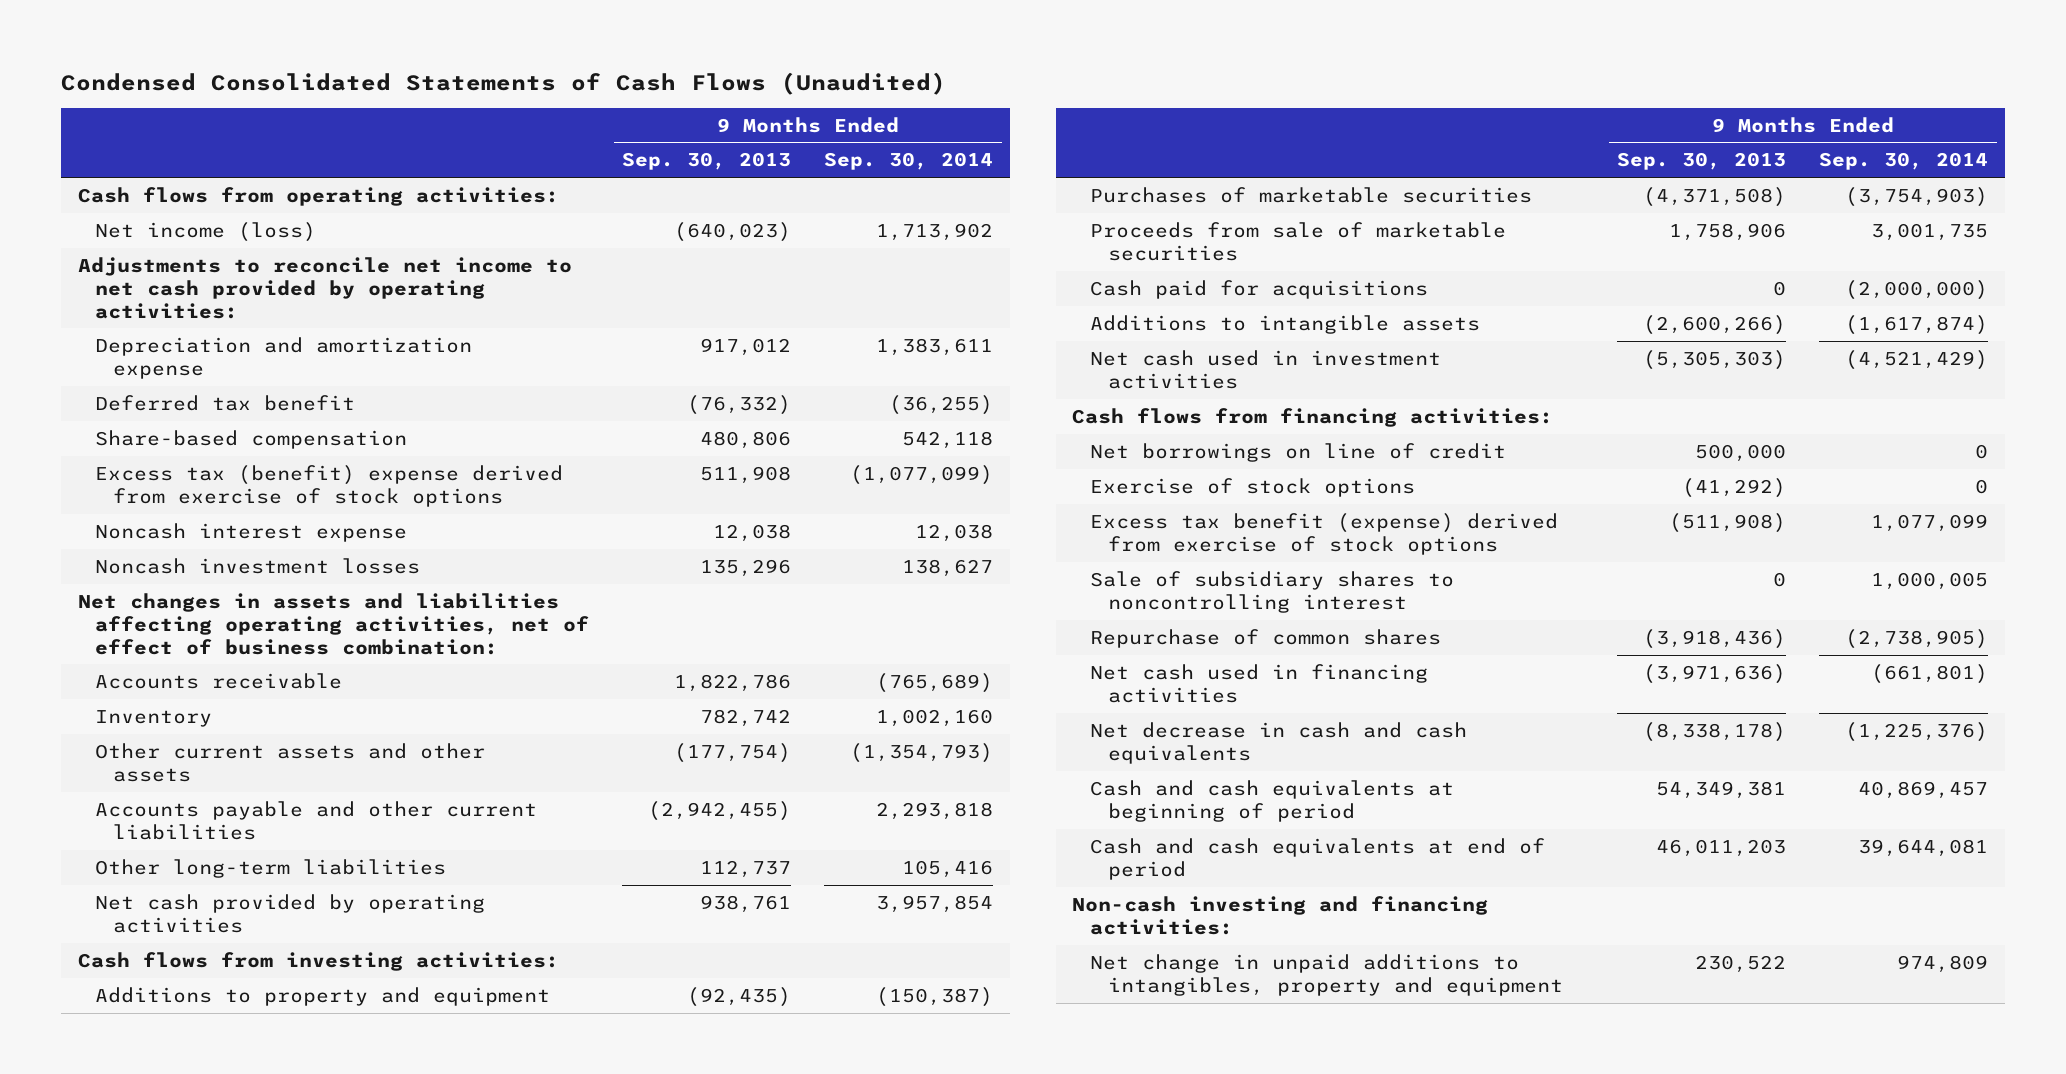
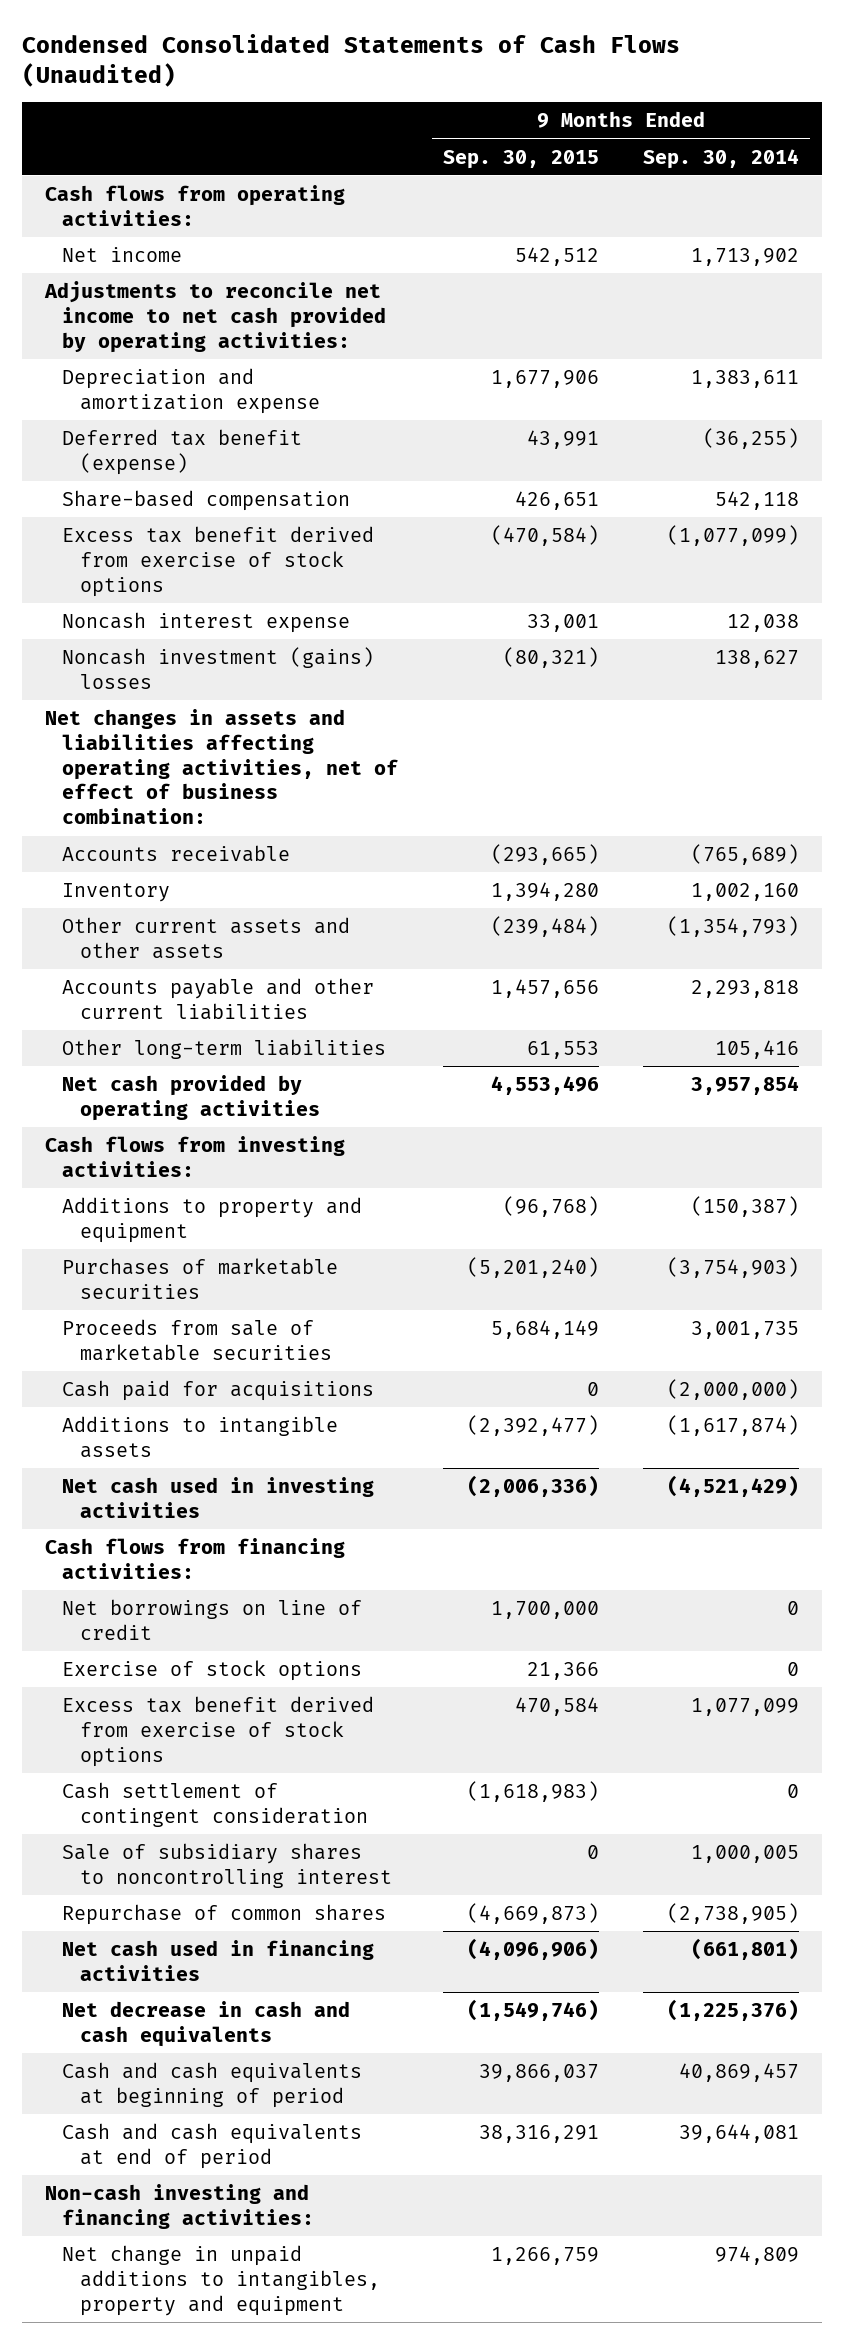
[622,152,792,171] Sep. 30, 2013 -> none
none -> [442,149,599,169] Sep. 30, 2015
[95,221,317,242] Net income (loss) -> [62,246,183,262] Net income
[95,394,356,411] Deferred tax benefit -> [62,428,303,475] Deferred tax benefit (expense)
[95,464,564,507] Excess tax (benefit) expense derived from exercise of stock options -> [62,525,375,597] Excess tax benefit derived from exercise of stock options
[95,557,421,574] Noncash investment losses -> [62,646,375,689] Noncash investment (gains) losses
[1090,349,1442,389] Net cash used in investment activities -> [62,1476,375,1518] Net cash used in investing activities
[1090,512,1559,555] Excess tax benefit (expense) derived from exercise of stock options -> [62,1695,375,1767] Excess tax benefit derived from exercise of stock options
none -> [62,1781,368,1827] Cash settlement of contingent consideration

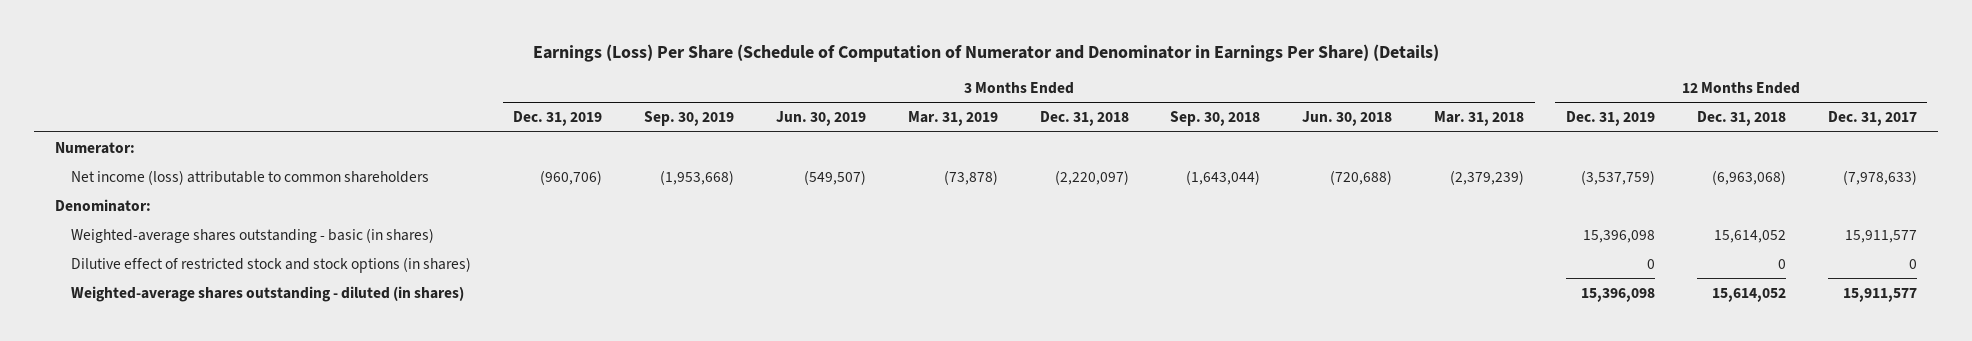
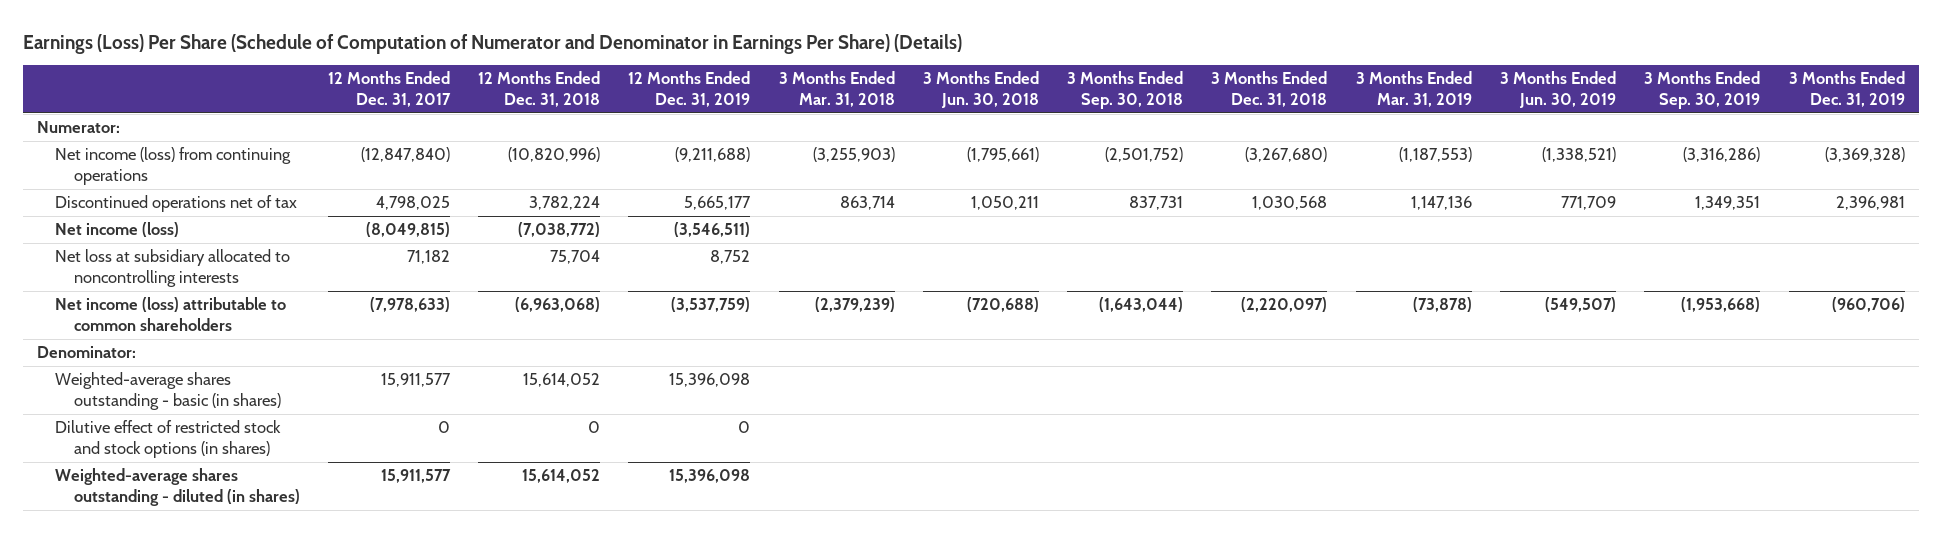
none -> [55,147,292,186] Net income (loss) from continuing operations
none -> [55,195,298,213] Discontinued operations net of tax
none -> [55,222,180,238] Net income (loss)
none -> [55,249,291,288] Net loss at subsidiary allocated to noncontrolling interests

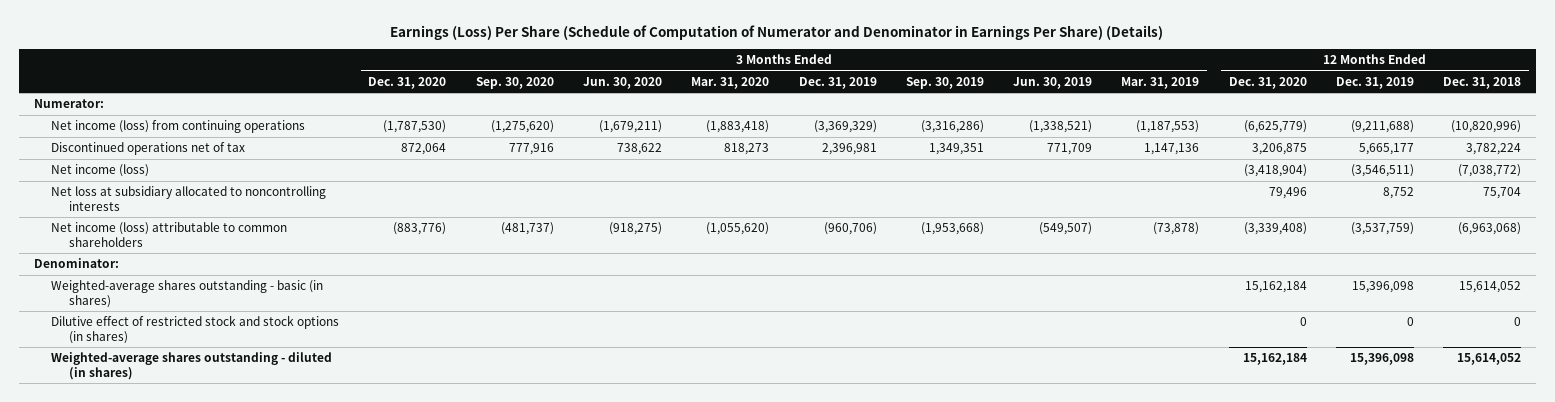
[327,71,451,108] 12 Months Ended Dec. 31, 2017 -> none
[778,71,895,108] 3 Months Ended Mar. 31, 2018 -> none
[922,71,1039,109] 3 Months Ended Jun. 30, 2018 -> none
[1067,71,1184,110] 3 Months Ended Sep. 30, 2018 -> none
[1211,71,1328,108] 3 Months Ended Dec. 31, 2018 -> none
none -> [368,76,447,89] Dec. 31, 2020
none -> [475,76,554,89] Sep. 30, 2020
none -> [582,76,662,89] Jun. 30, 2020
none -> [691,76,770,89] Mar. 31, 2020
none -> [1228,76,1307,89] Dec. 31, 2020
[1824,147,1905,163] (3,369,328) -> [813,120,877,134] (3,369,329)

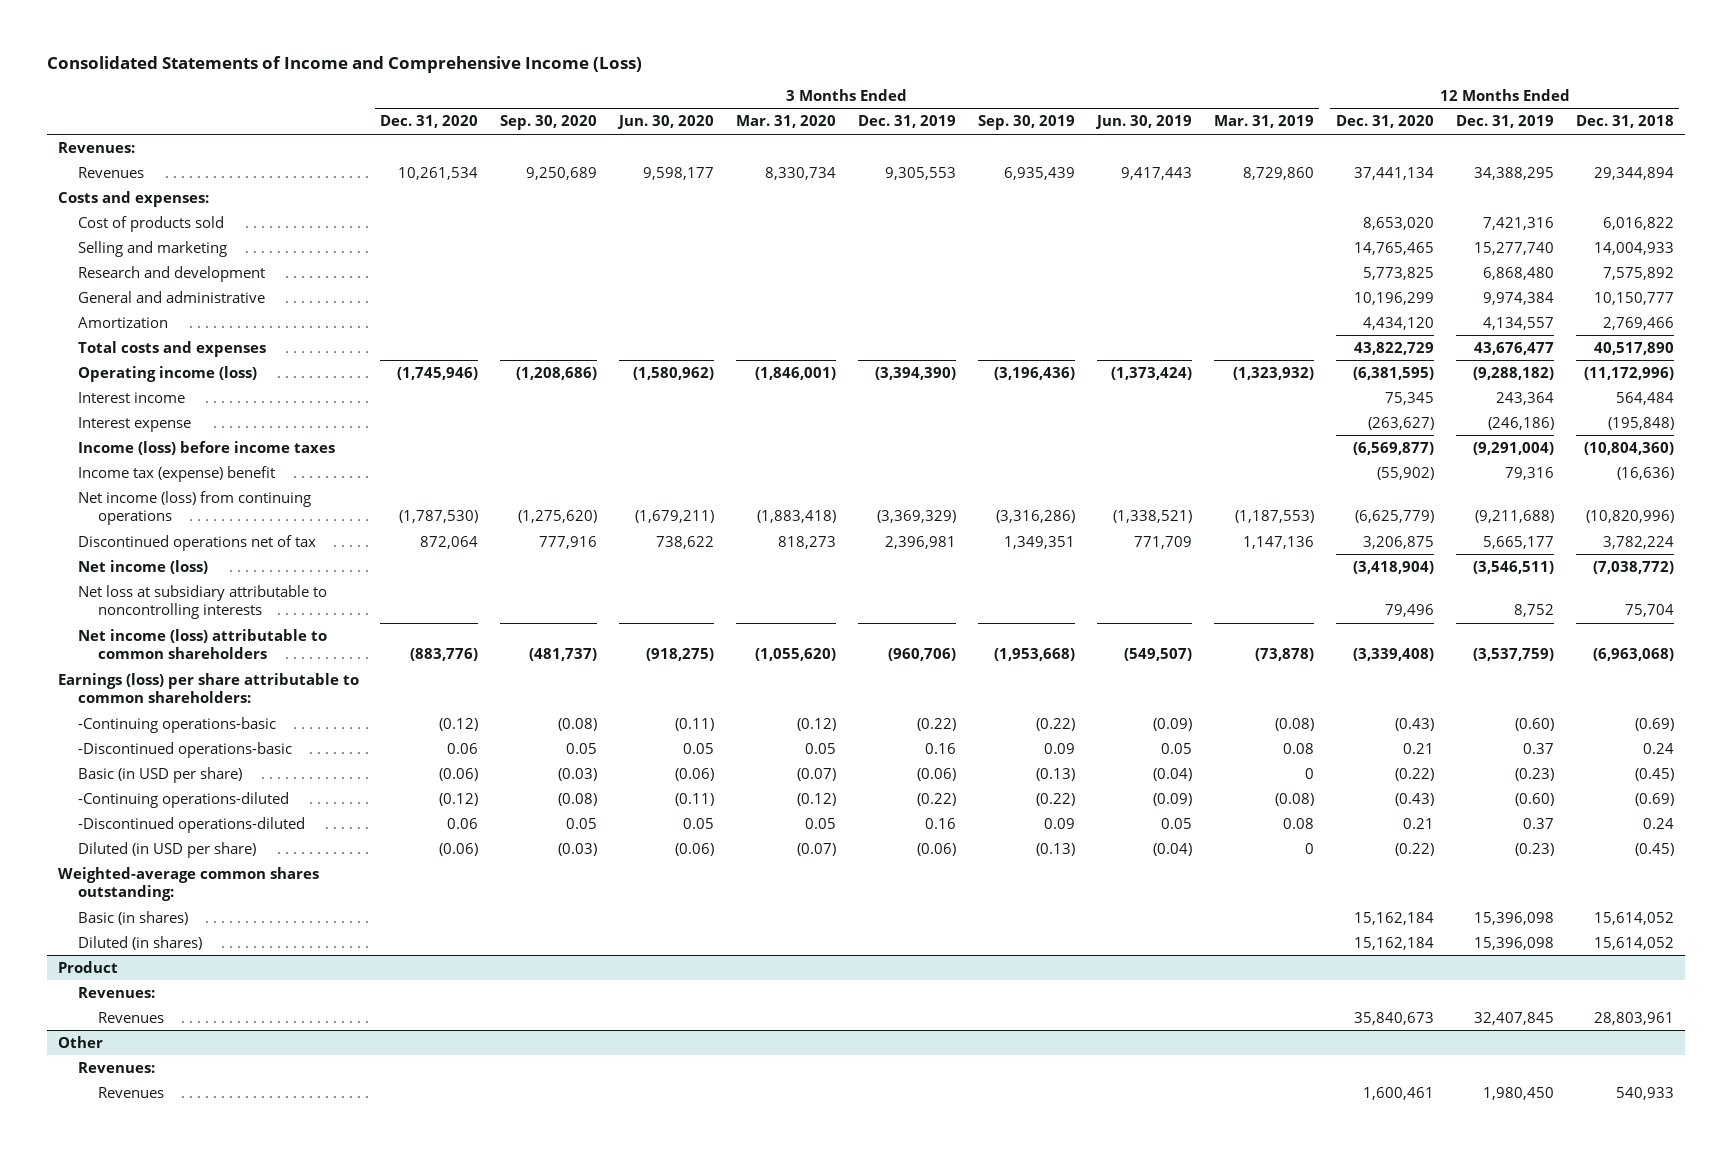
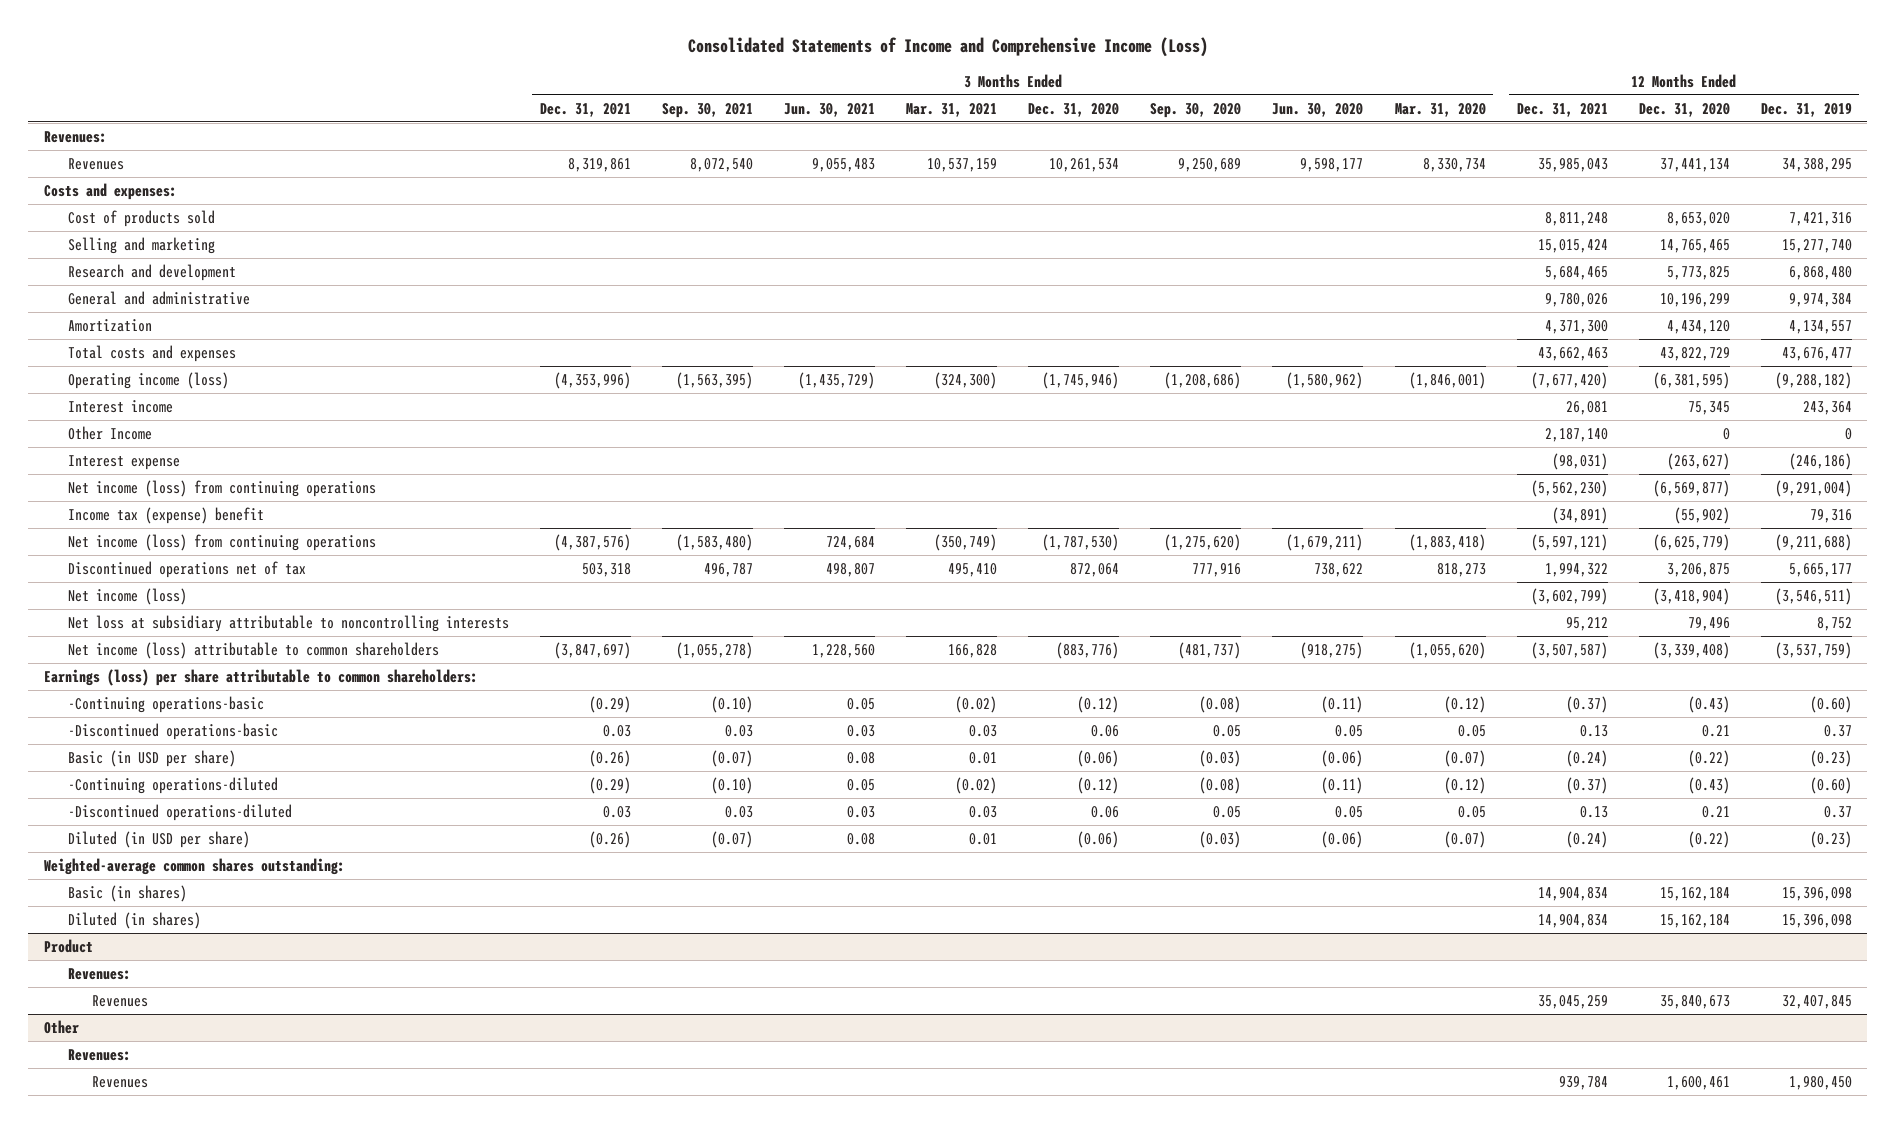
[858,115,957,129] Dec. 31, 2019 -> none
[977,115,1075,131] Sep. 30, 2019 -> none
[1094,115,1192,130] Jun. 30, 2019 -> none
[1213,115,1314,129] Mar. 31, 2019 -> none
[1575,115,1674,129] Dec. 31, 2018 -> none
none -> [540,102,632,117] Dec. 31, 2021
none -> [662,102,754,118] Sep. 30, 2021
none -> [784,102,876,117] Jun. 30, 2021
none -> [906,102,998,117] Mar. 31, 2021
none -> [1516,102,1608,117] Dec. 31, 2021
none -> [67,425,152,440] Other Income
[77,440,335,455] Income (loss) before income taxes -> [67,479,376,497] Net income (loss) from continuing operations

